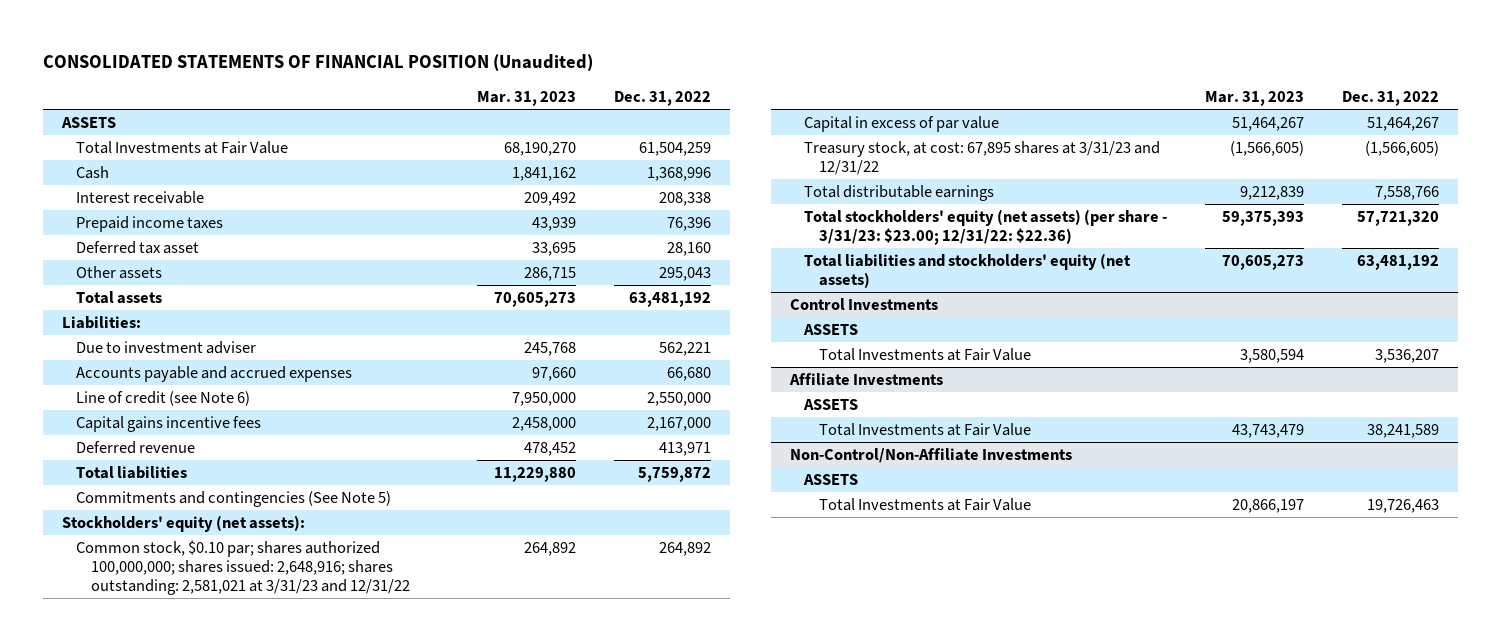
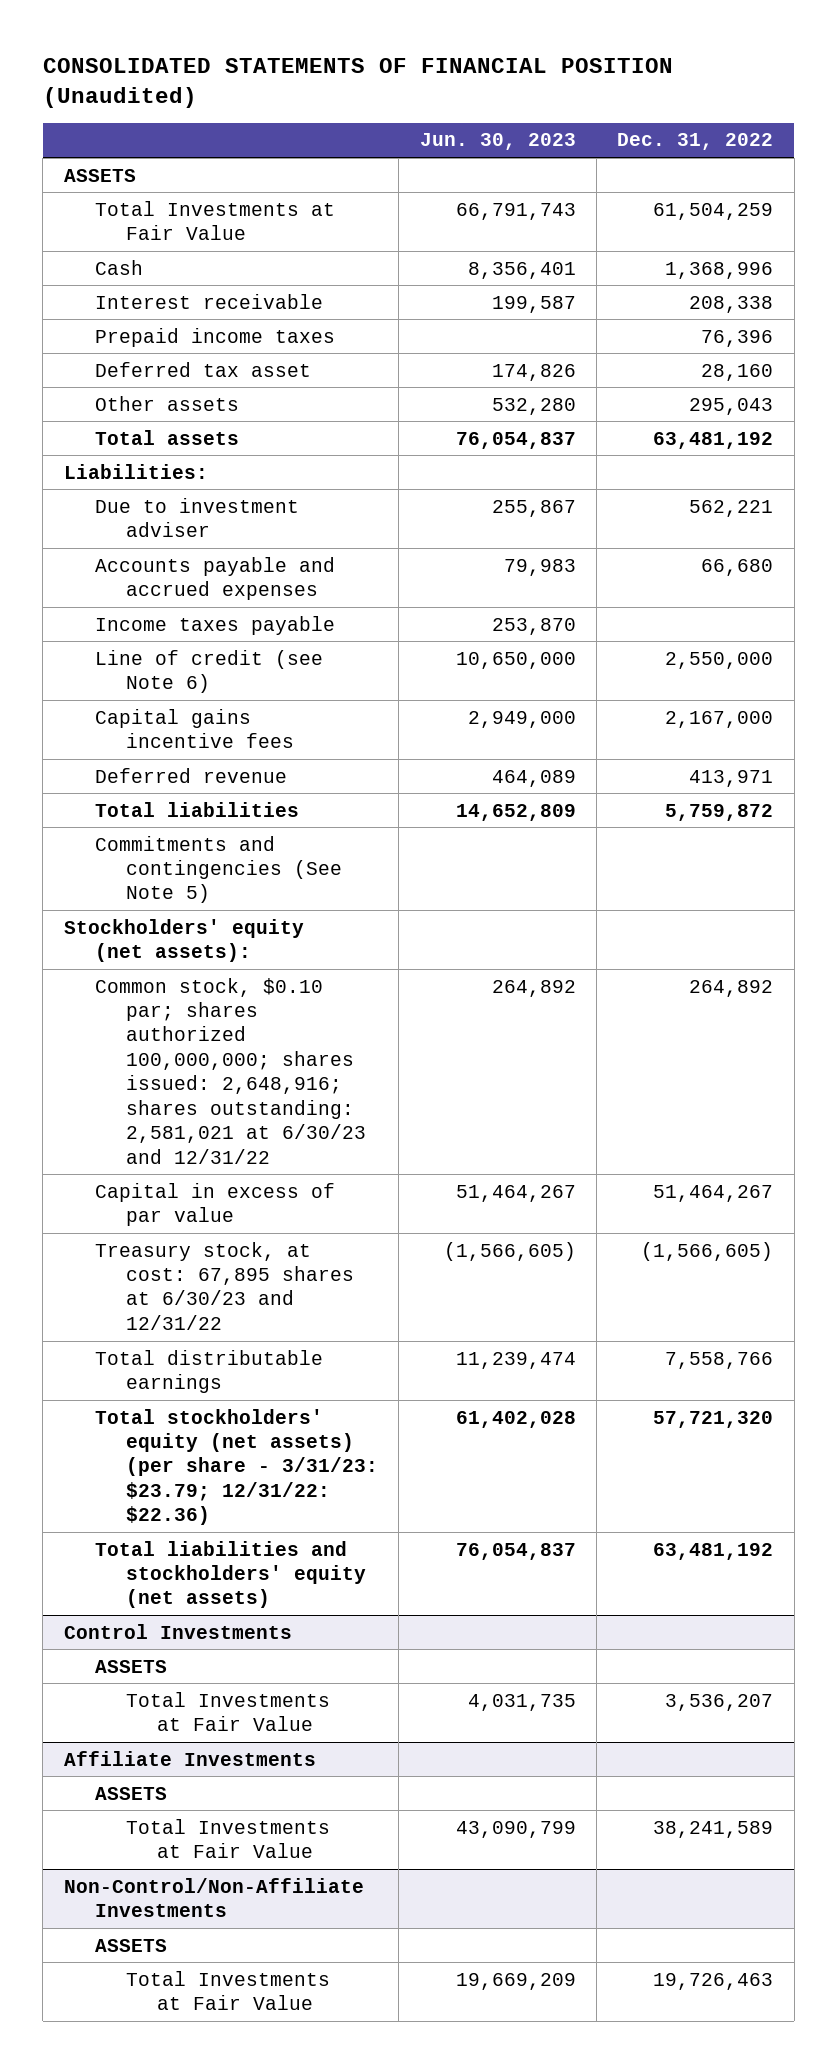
[477,91,577,107] Mar. 31, 2023 -> none
none -> [419,133,576,151] Jun. 30, 2023
none -> [94,615,335,635] Income taxes payable
[76,539,410,595] Common stock, $0.10 par; shares authorized 100,000,000; shares issued: 2,648,916; shares outstanding: 2,581,021 at 3/31/23 and 12/31/22 -> [94,977,366,1164] Common stock, $0.10 par; shares authorized 100,000,000; shares issued: 2,648,916; shares outstanding: 2,581,021 at 6/30/23 and 12/31/22
[804,140,1161,175] Treasury stock, at cost: 67,895 shares at 3/31/23 and 12/31/22 -> [94,1241,354,1330] Treasury stock, at cost: 67,895 shares at 6/30/23 and 12/31/22
[804,208,1168,245] Total stockholders' equity (net assets) (per share - 3/31/23: $23.00; 12/31/22: $22.36) -> [94,1408,378,1526] Total stockholders' equity (net assets) (per share - 3/31/23: $23.79; 12/31/22: $22.36)

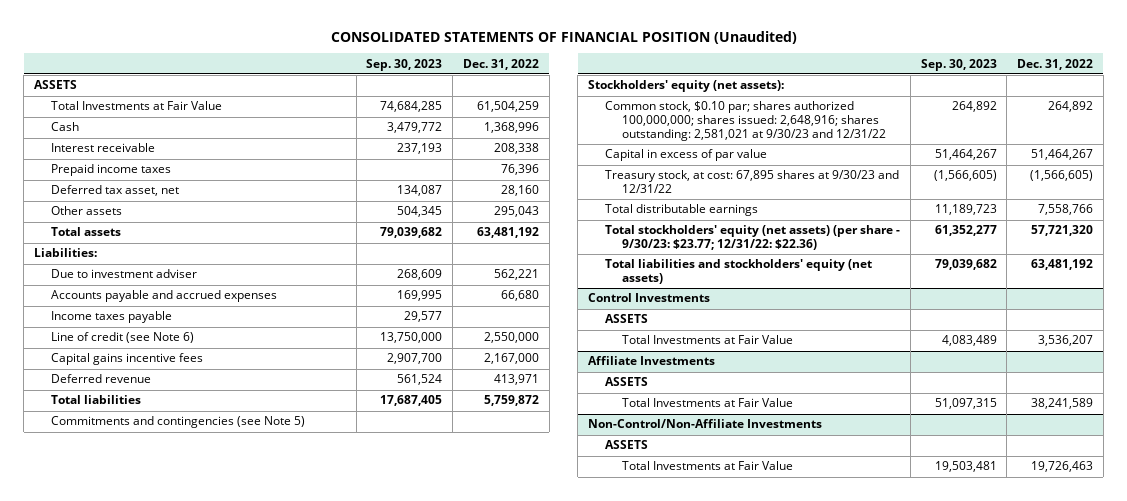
[419,133,576,151] Jun. 30, 2023 -> none
none -> [366,58,443,71] Sep. 30, 2023
[94,361,311,377] Deferred tax asset -> [50,185,179,197] Deferred tax asset, net
[94,835,342,904] Commitments and contingencies (See Note 5) -> [50,416,305,429] Commitments and contingencies (see Note 5)
[94,977,366,1164] Common stock, $0.10 par; shares authorized 100,000,000; shares issued: 2,648,916; shares outstanding: 2,581,021 at 6/30/23 and 12/31/22 -> [605,101,886,141] Common stock, $0.10 par; shares authorized 100,000,000; shares issued: 2,648,916; shares outstanding: 2,581,021 at 9/30/23 and 12/31/22
[94,1241,354,1330] Treasury stock, at cost: 67,895 shares at 6/30/23 and 12/31/22 -> [605,170,900,194] Treasury stock, at cost: 67,895 shares at 9/30/23 and 12/31/22
[94,1408,378,1526] Total stockholders' equity (net assets) (per share - 3/31/23: $23.79; 12/31/22: $22.36) -> [605,225,901,251] Total stockholders' equity (net assets) (per share - 9/30/23: $23.77; 12/31/22: $22.36)

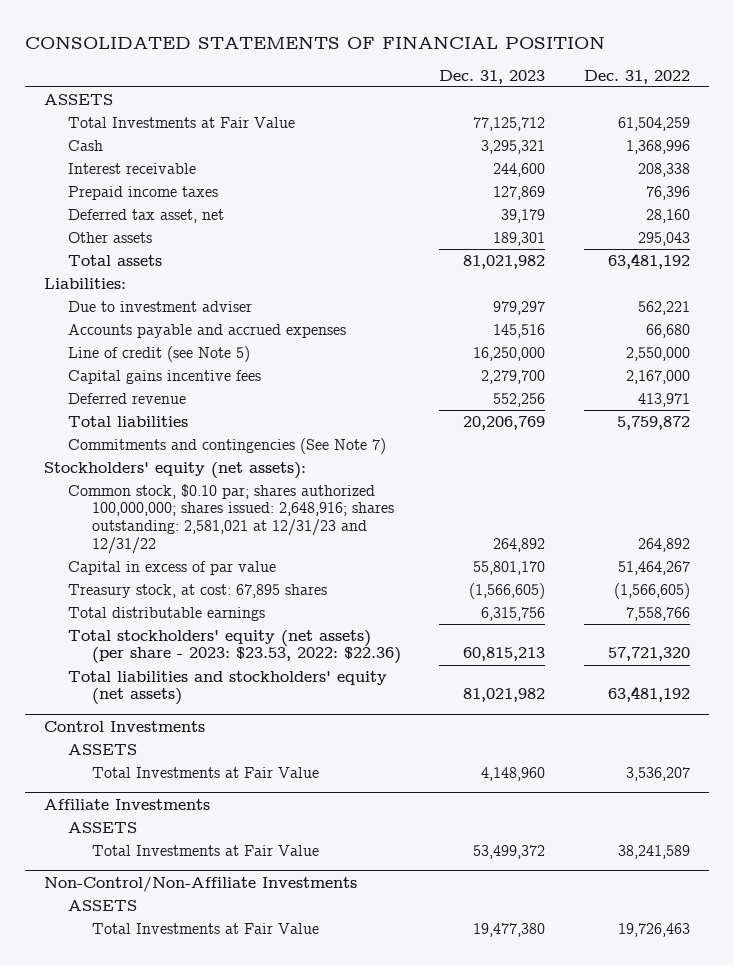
[330,30,797,44] CONSOLIDATED STATEMENTS OF FINANCIAL POSITION (Unaudited) -> [24,35,605,49] CONSOLIDATED STATEMENTS OF FINANCIAL POSITION
[366,58,443,71] Sep. 30, 2023 -> none
none -> [439,69,546,84] Dec. 31, 2023
[50,311,172,324] Income taxes payable -> none
[50,332,194,344] Line of credit (see Note 6) -> [67,345,250,362] Line of credit (see Note 5)
[50,416,305,429] Commitments and contingencies (see Note 5) -> [67,437,386,454] Commitments and contingencies (See Note 7)
[605,101,886,141] Common stock, $0.10 par; shares authorized 100,000,000; shares issued: 2,648,916; shares outstanding: 2,581,021 at 9/30/23 and 12/31/22 -> [67,483,394,555] Common stock, $0.10 par; shares authorized 100,000,000; shares issued: 2,648,916; shares outstanding: 2,581,021 at 12/31/23 and 12/31/22
[605,170,900,194] Treasury stock, at cost: 67,895 shares at 9/30/23 and 12/31/22 -> [67,583,327,598] Treasury stock, at cost: 67,895 shares
[605,225,901,251] Total stockholders' equity (net assets) (per share - 9/30/23: $23.77; 12/31/22: $22.36) -> [67,629,401,665] Total stockholders' equity (net assets) (per share - 2023: $23.53, 2022: $22.36)

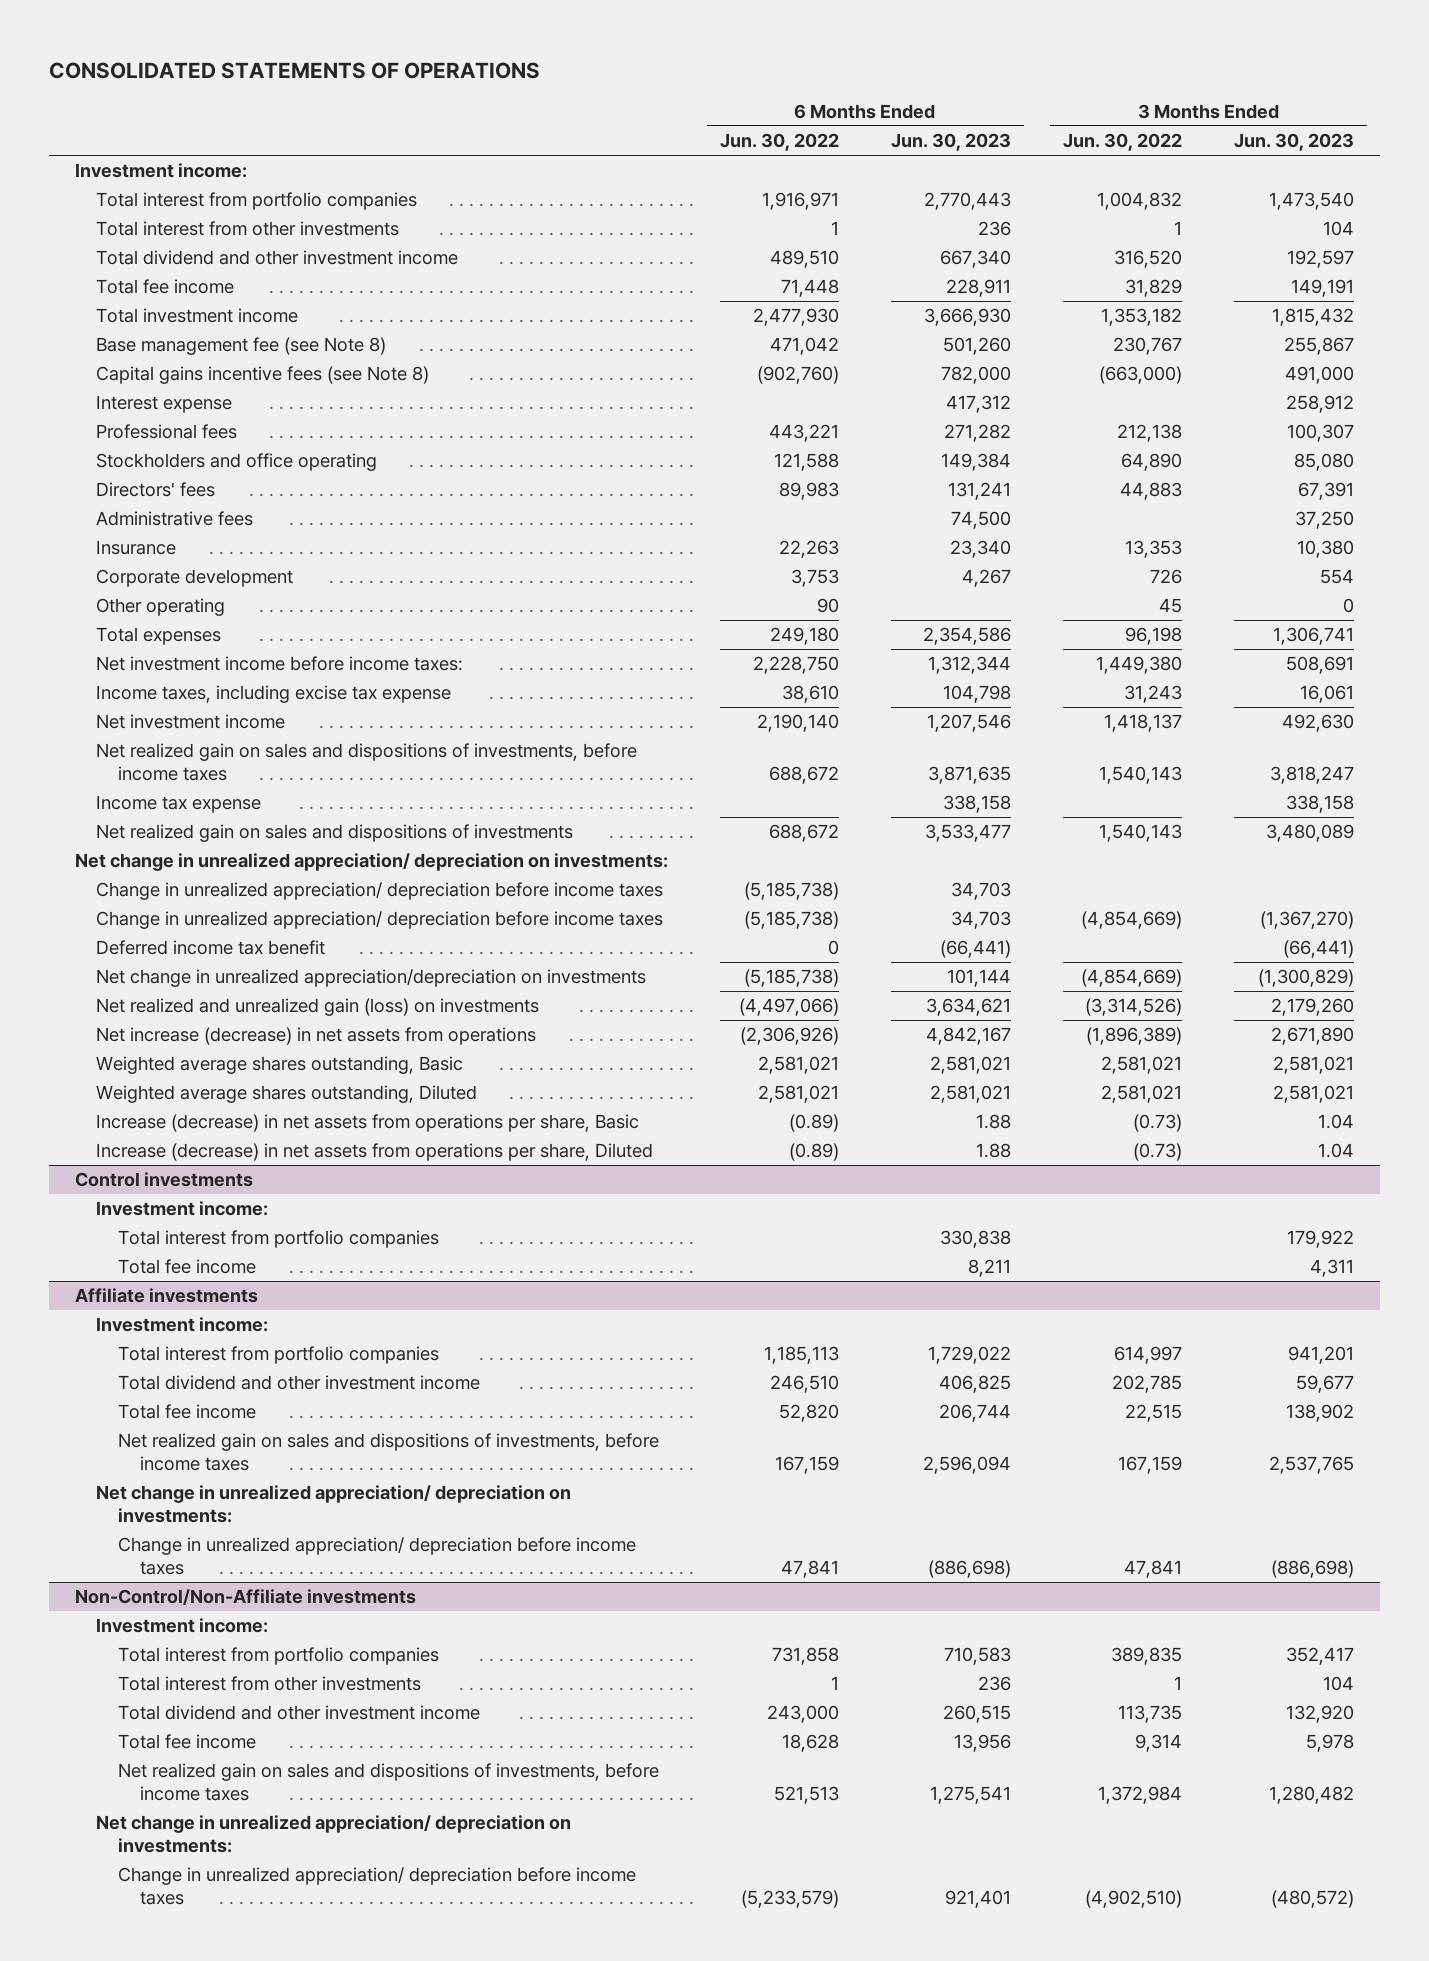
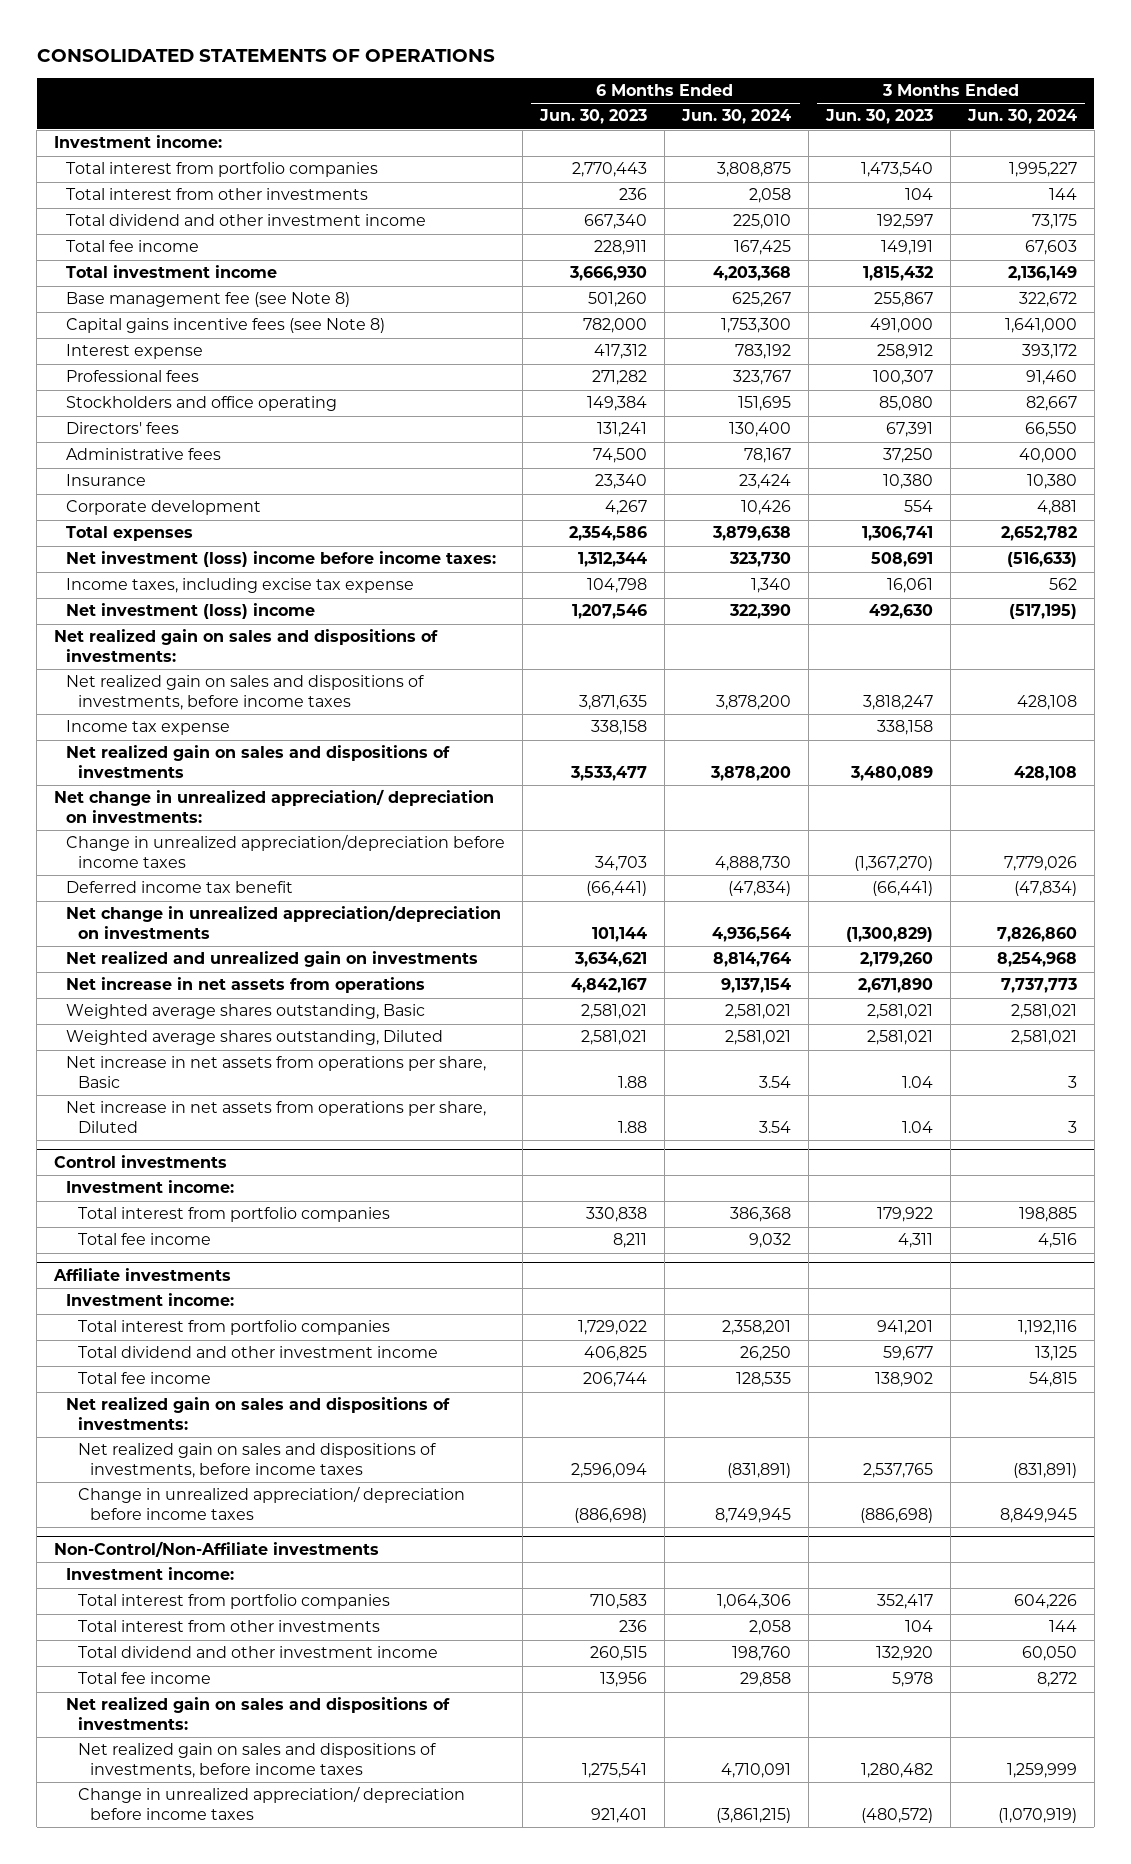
[719,133,839,152] Jun. 30, 2022 -> none
[1063,133,1183,152] Jun. 30, 2022 -> none
none -> [680,109,791,125] Jun. 30, 2024
none -> [966,109,1077,125] Jun. 30, 2024
[96,598,226,617] Other operating -> none
[96,656,464,672] Net investment income before income taxes: -> [66,551,497,568] Net investment (loss) income before income taxes:
[96,714,286,730] Net investment income -> [66,603,316,620] Net investment (loss) income
none -> [54,629,439,662] Net realized gain on sales and dispositions of investments:
[96,882,664,901] Change in unrealized appreciation/ depreciation before income taxes -> none
[96,911,664,930] Change in unrealized appreciation/ depreciation before income taxes -> [66,834,506,868] Change in unrealized appreciation/depreciation before income taxes
[96,998,540,1017] Net realized and unrealized gain (loss) on investments -> [66,951,479,968] Net realized and unrealized gain on investments
[96,1027,537,1046] Net increase (decrease) in net assets from operations -> [66,977,426,994] Net increase in net assets from operations
[96,1114,640,1133] Increase (decrease) in net assets from operations per share, Basic -> [66,1056,487,1088] Net increase in net assets from operations per share, Basic
[96,1143,654,1162] Increase (decrease) in net assets from operations per share, Diluted -> [66,1101,487,1133] Net increase in net assets from operations per share, Diluted
none -> [66,1397,451,1430] Net realized gain on sales and dispositions of investments:
[96,1485,572,1523] Net change in unrealized appreciation/ depreciation on investments: -> none
none -> [66,1697,451,1730] Net realized gain on sales and dispositions of investments:
[96,1815,572,1853] Net change in unrealized appreciation/ depreciation on investments: -> none

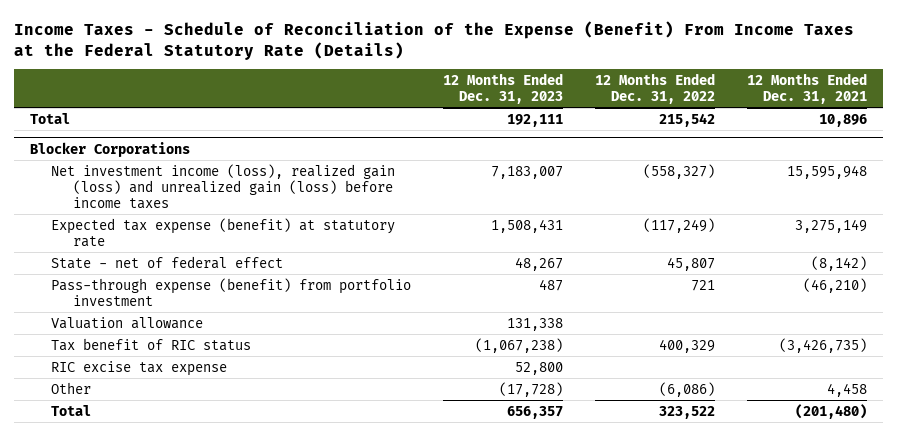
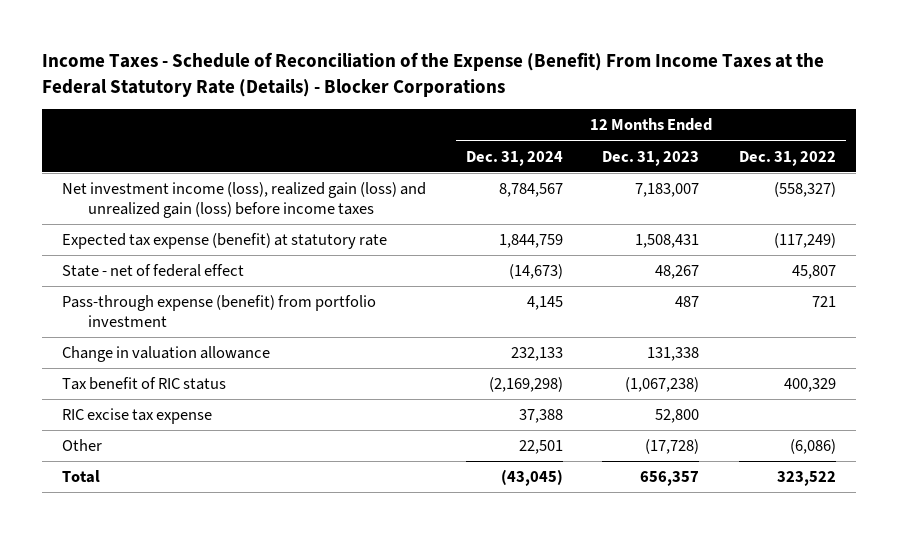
[13,20,854,60] Income Taxes - Schedule of Reconciliation of the Expense (Benefit) From Income Taxes at the Federal Statutory Rate (Details) -> [41,52,824,97] Income Taxes - Schedule of Reconciliation of the Expense (Benefit) From Income Taxes at the Federal Statutory Rate (Details) - Blocker Corporations
[747,72,868,104] 12 Months Ended Dec. 31, 2021 -> none
none -> [465,150,563,166] Dec. 31, 2024
[29,112,70,124] Total -> none
[29,141,190,157] Blocker Corporations -> none
[51,316,204,329] Valuation allowance -> [61,346,270,363] Change in valuation allowance

